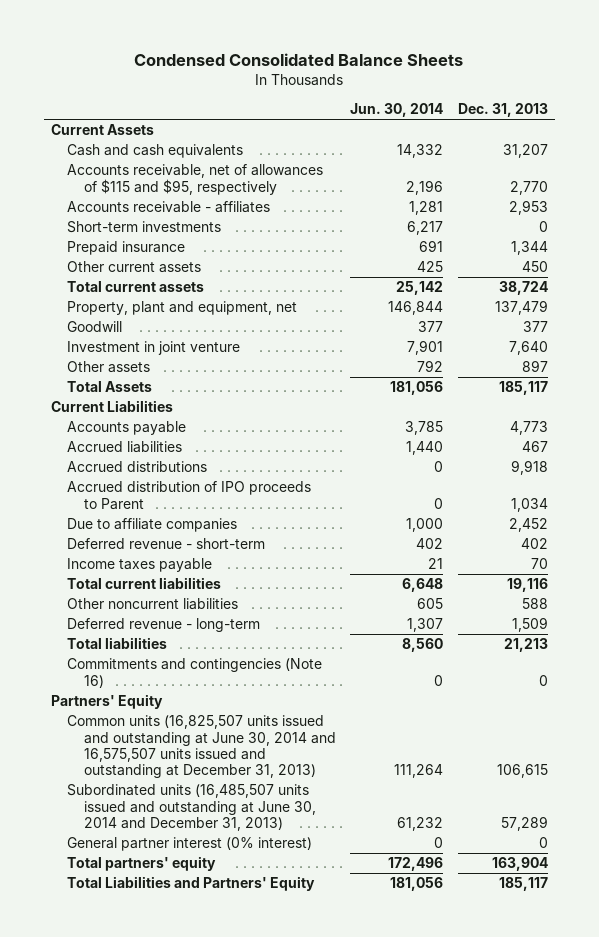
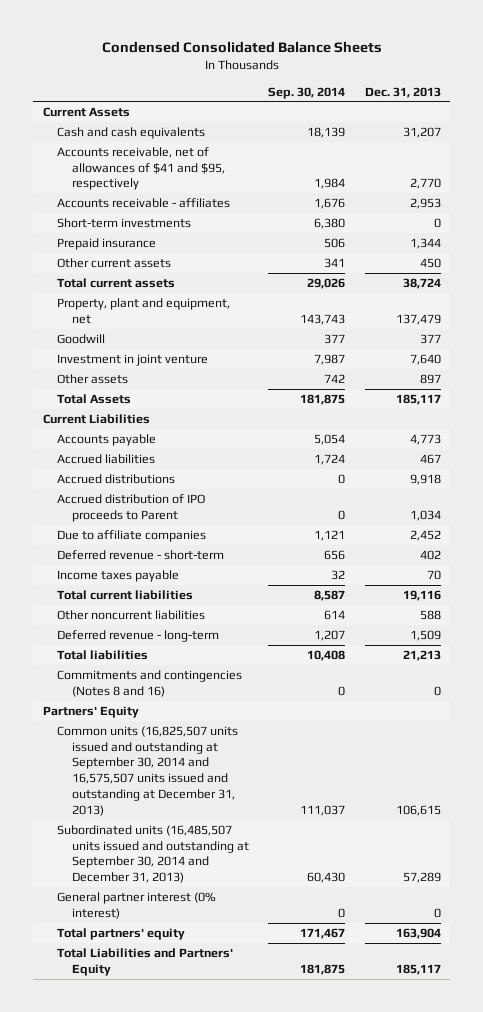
[350,103,444,118] Jun. 30, 2014 -> none
none -> [268,86,346,99] Sep. 30, 2014
[67,164,324,195] Accounts receivable, net of allowances of $115 and $95, respectively -> [57,146,225,191] Accounts receivable, net of allowances of $41 and $95, respectively
[67,658,323,688] Commitments and contingencies (Note 16) -> [57,669,243,697] Commitments and contingencies (Notes 8 and 16)
[67,715,337,779] Common units (16,825,507 units issued and outstanding at June 30, 2014 and 16,575,507 units issued and outstanding at December 31, 2013) -> [57,725,239,816] Common units (16,825,507 units issued and outstanding at September 30, 2014 and 16,575,507 units issued and outstanding at December 31, 2013)
[67,784,317,832] Subordinated units (16,485,507 units issued and outstanding at June 30, 2014 and December 31, 2013) -> [57,824,249,884] Subordinated units (16,485,507 units issued and outstanding at September 30, 2014 and December 31, 2013)

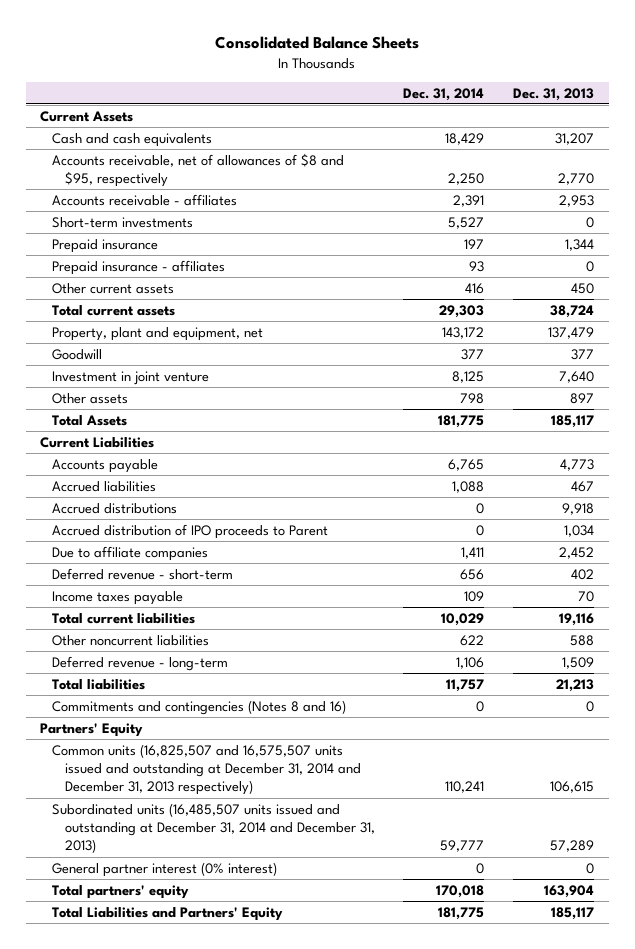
[101,41,382,54] Condensed Consolidated Balance Sheets -> [215,36,420,50] Consolidated Balance Sheets
[268,86,346,99] Sep. 30, 2014 -> none
none -> [403,87,485,101] Dec. 31, 2014
[57,146,225,191] Accounts receivable, net of allowances of $41 and $95, respectively -> [52,152,345,188] Accounts receivable, net of allowances of $8 and $95, respectively
none -> [52,259,226,275] Prepaid insurance - affiliates
[57,725,239,816] Common units (16,825,507 units issued and outstanding at September 30, 2014 and 16,575,507 units issued and outstanding at December 31, 2013) -> [52,743,361,796] Common units (16,825,507 and 16,575,507 units issued and outstanding at December 31, 2014 and December 31, 2013 respectively)
[57,824,249,884] Subordinated units (16,485,507 units issued and outstanding at September 30, 2014 and December 31, 2013) -> [52,802,375,854] Subordinated units (16,485,507 units issued and outstanding at December 31, 2014 and December 31, 2013)

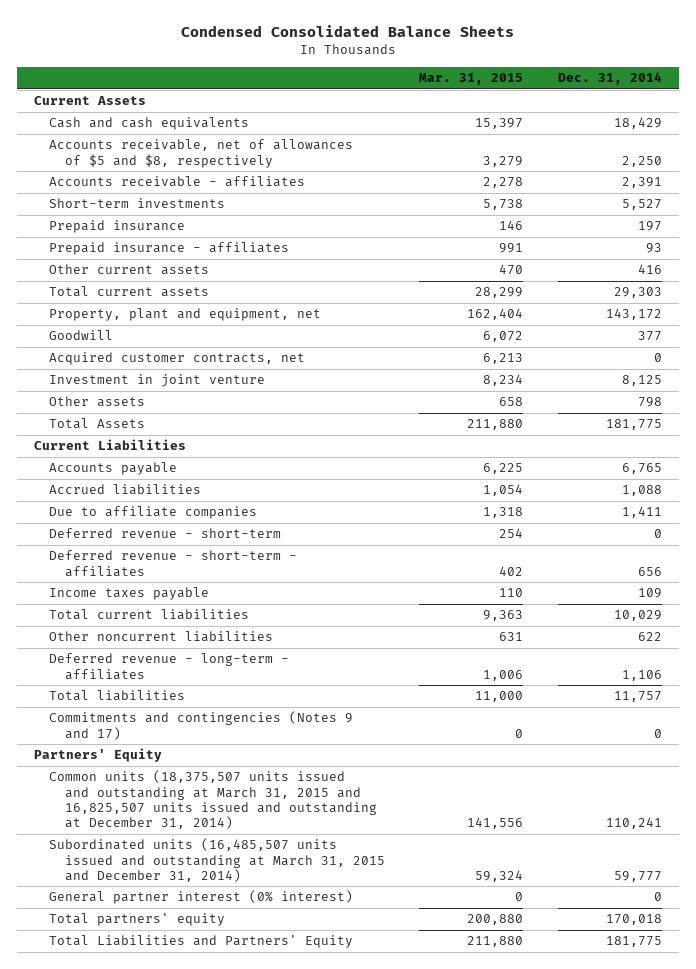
[215,36,420,50] Consolidated Balance Sheets -> [180,24,514,37] Condensed Consolidated Balance Sheets
[513,87,595,101] Dec. 31, 2013 -> none
none -> [419,73,524,86] Mar. 31, 2015
[52,152,345,188] Accounts receivable, net of allowances of $8 and $95, respectively -> [49,139,354,168] Accounts receivable, net of allowances of $5 and $8, respectively
none -> [49,352,306,366] Acquired customer contracts, net
[52,502,178,514] Accrued distributions -> none
[52,523,329,539] Accrued distribution of IPO proceeds to Parent -> none
[460,568,485,580] 656 -> [653,529,662,539] 0
none -> [49,550,298,577] Deferred revenue - short-term - affiliates
[52,655,229,671] Deferred revenue - long-term -> [49,653,290,680] Deferred revenue - long-term - affiliates
[52,699,347,715] Commitments and contingencies (Notes 8 and 16) -> [49,711,354,740] Commitments and contingencies (Notes 9 and 17)
[52,743,361,796] Common units (16,825,507 and 16,575,507 units issued and outstanding at December 31, 2014 and December 31, 2013 respectively) -> [49,770,377,830] Common units (18,375,507 units issued and outstanding at March 31, 2015 and 16,825,507 units issued and outstanding at December 31, 2014)
[52,802,375,854] Subordinated units (16,485,507 units issued and outstanding at December 31, 2014 and December 31, 2013) -> [49,838,385,882] Subordinated units (16,485,507 units issued and outstanding at March 31, 2015 and December 31, 2014)

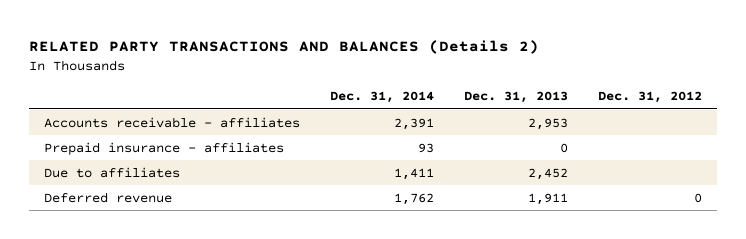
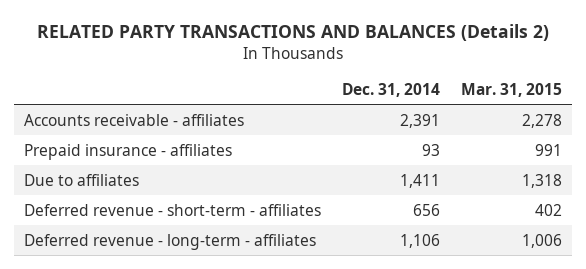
[464,91,569,104] Dec. 31, 2013 -> none
[598,91,703,104] Dec. 31, 2012 -> none
none -> [460,82,562,97] Mar. 31, 2015
[43,191,172,203] Deferred revenue -> none
none -> [24,203,322,216] Deferred revenue - short-term - affiliates
none -> [24,233,317,250] Deferred revenue - long-term - affiliates

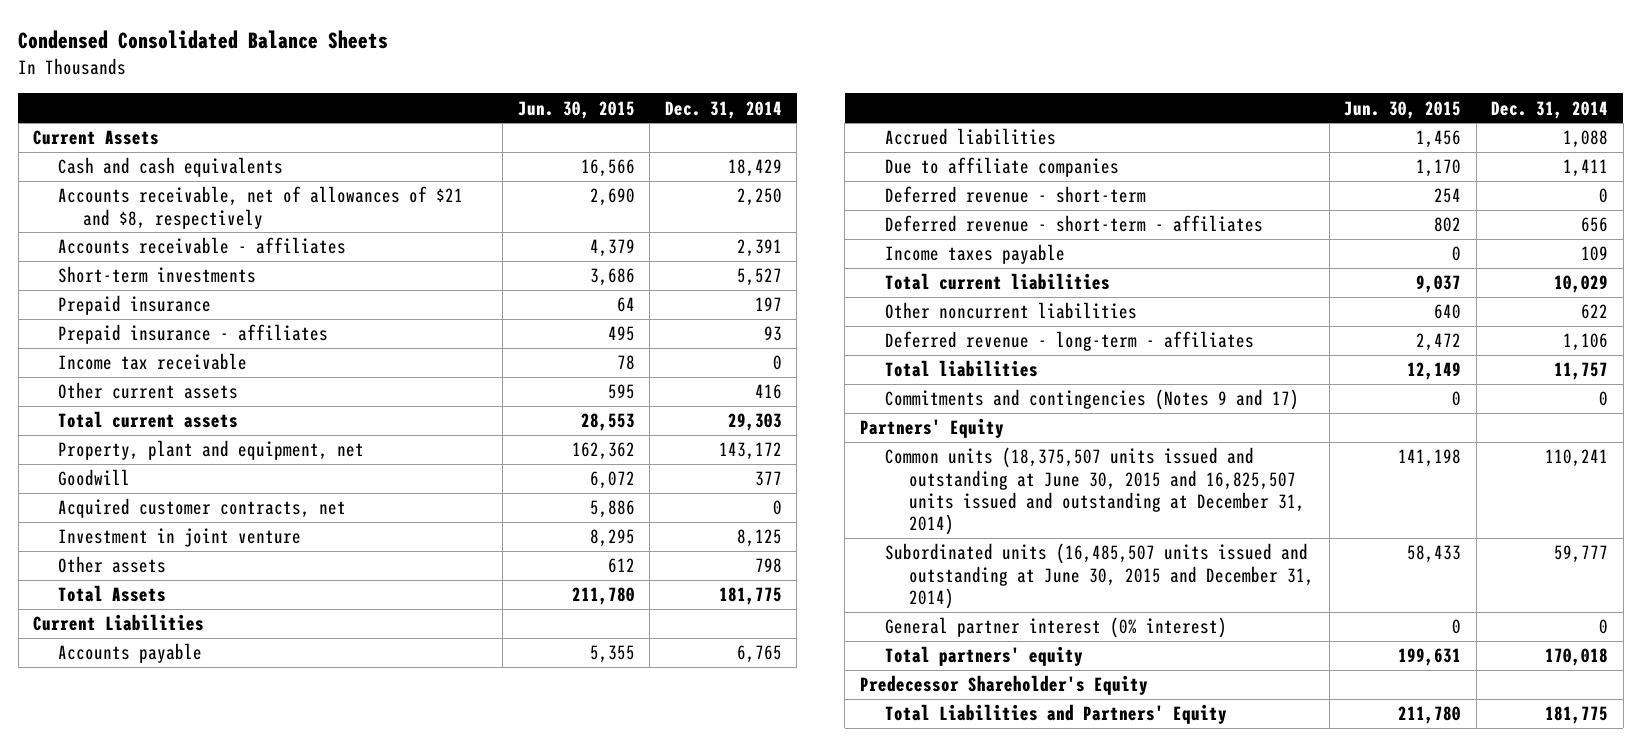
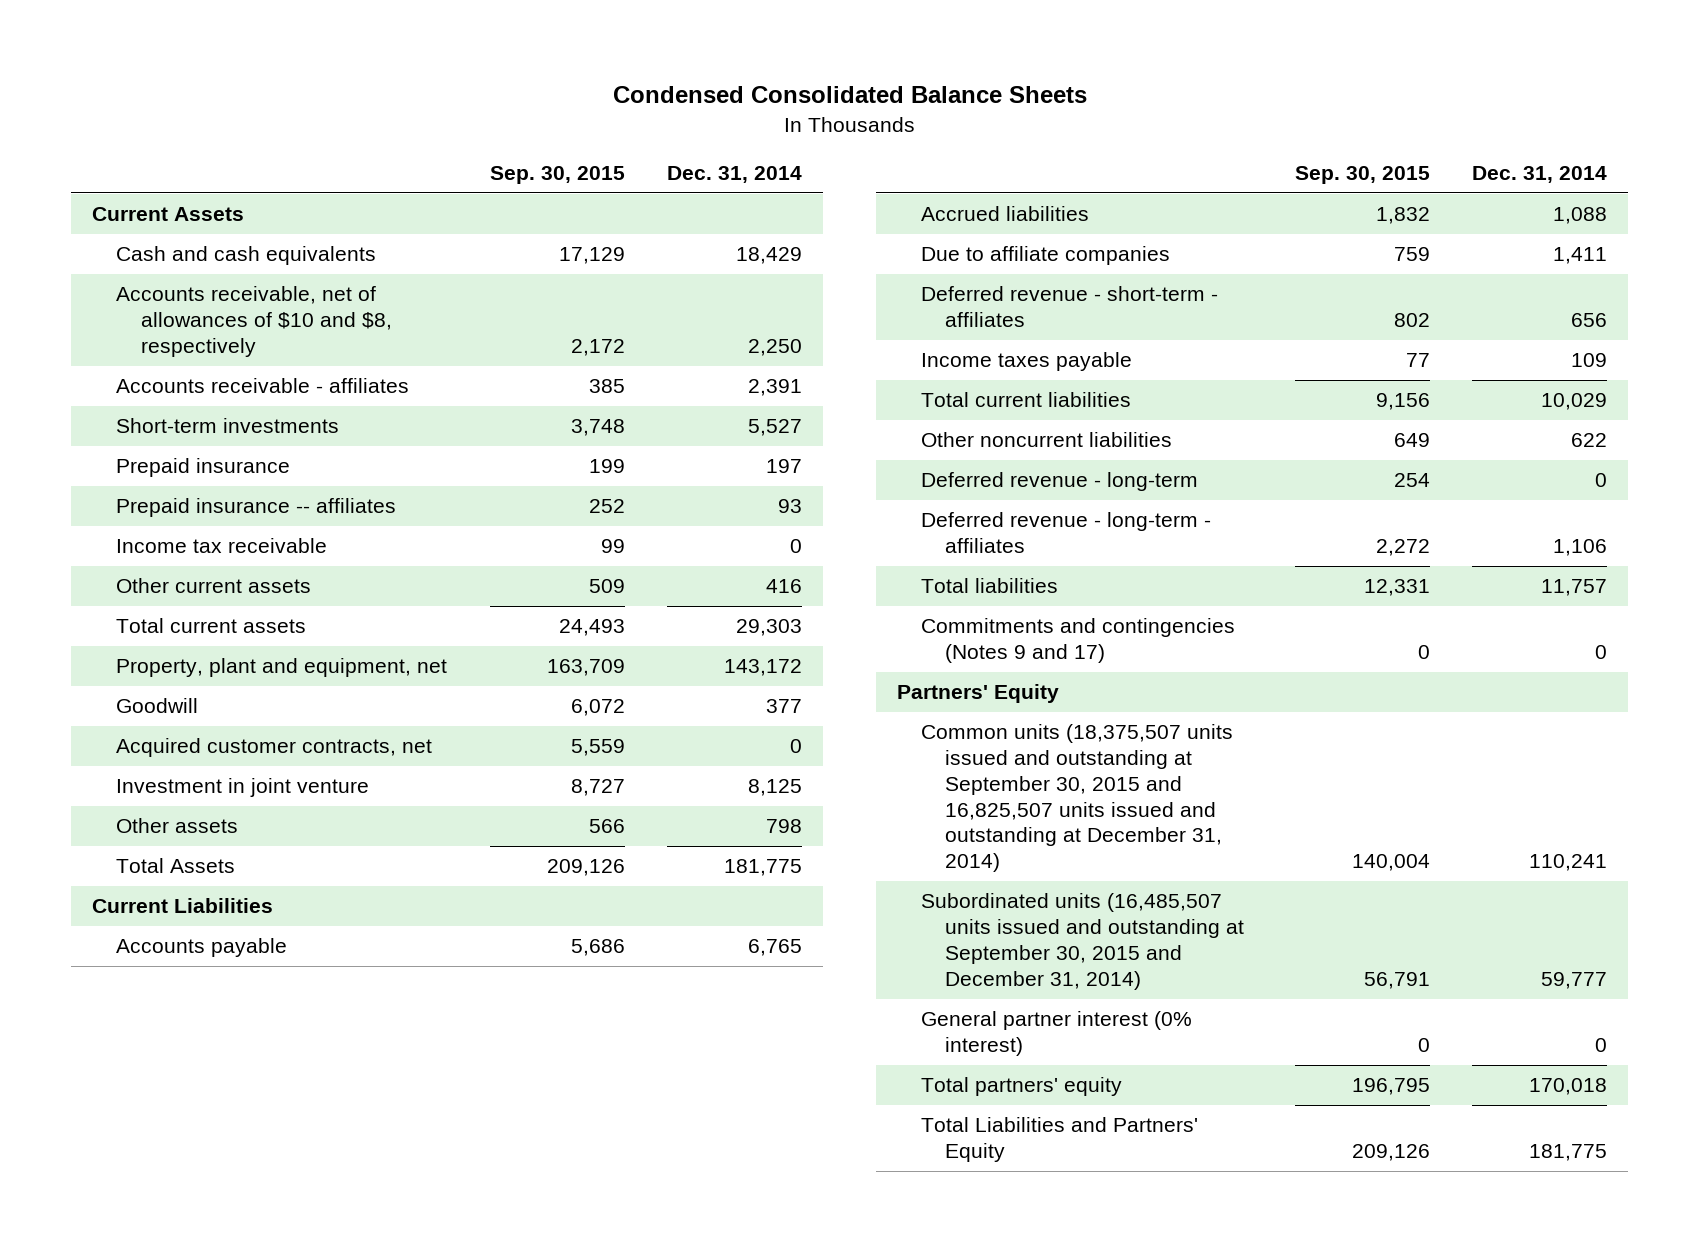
[517,100,635,119] Jun. 30, 2015 -> none
none -> [489,165,625,184] Sep. 30, 2015
[58,186,464,229] Accounts receivable, net of allowances of $21 and $8, respectively -> [116,286,392,357] Accounts receivable, net of allowances of $10 and $8, respectively
[58,324,329,345] Prepaid insurance - affiliates -> [116,498,397,518] Prepaid insurance -- affiliates
[884,186,1146,204] Deferred revenue - short-term -> none
none -> [921,472,1199,492] Deferred revenue - long-term
[884,447,1306,536] Common units (18,375,507 units issued and outstanding at June 30, 2015 and 16,825,507 units issued and outstanding at December 31, 2014) -> [921,724,1234,873] Common units (18,375,507 units issued and outstanding at September 30, 2015 and 16,825,507 units issued and outstanding at December 31, 2014)
[884,543,1315,609] Subordinated units (16,485,507 units issued and outstanding at June 30, 2015 and December 31, 2014) -> [921,893,1245,990] Subordinated units (16,485,507 units issued and outstanding at September 30, 2015 and December 31, 2014)
[859,675,1148,696] Predecessor Shareholder's Equity -> none

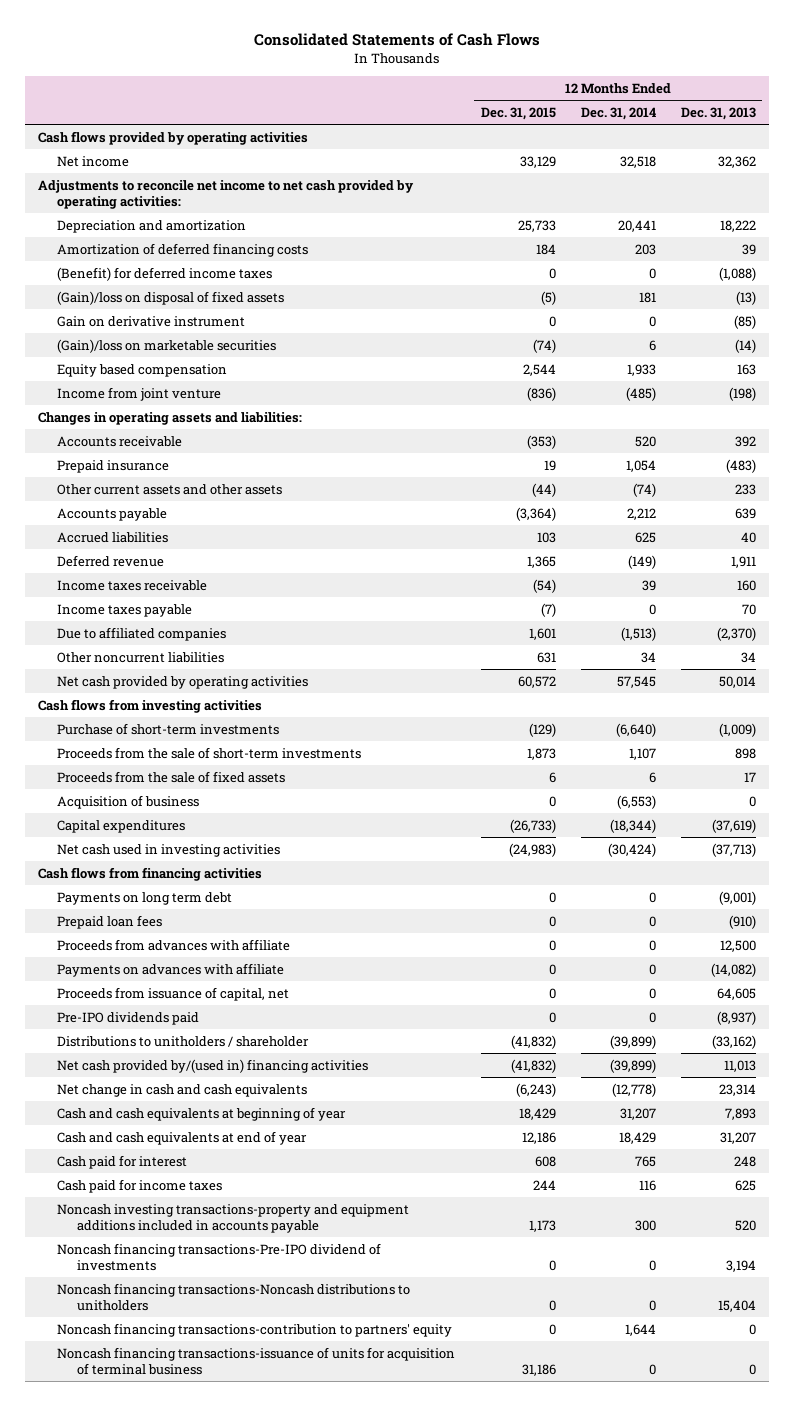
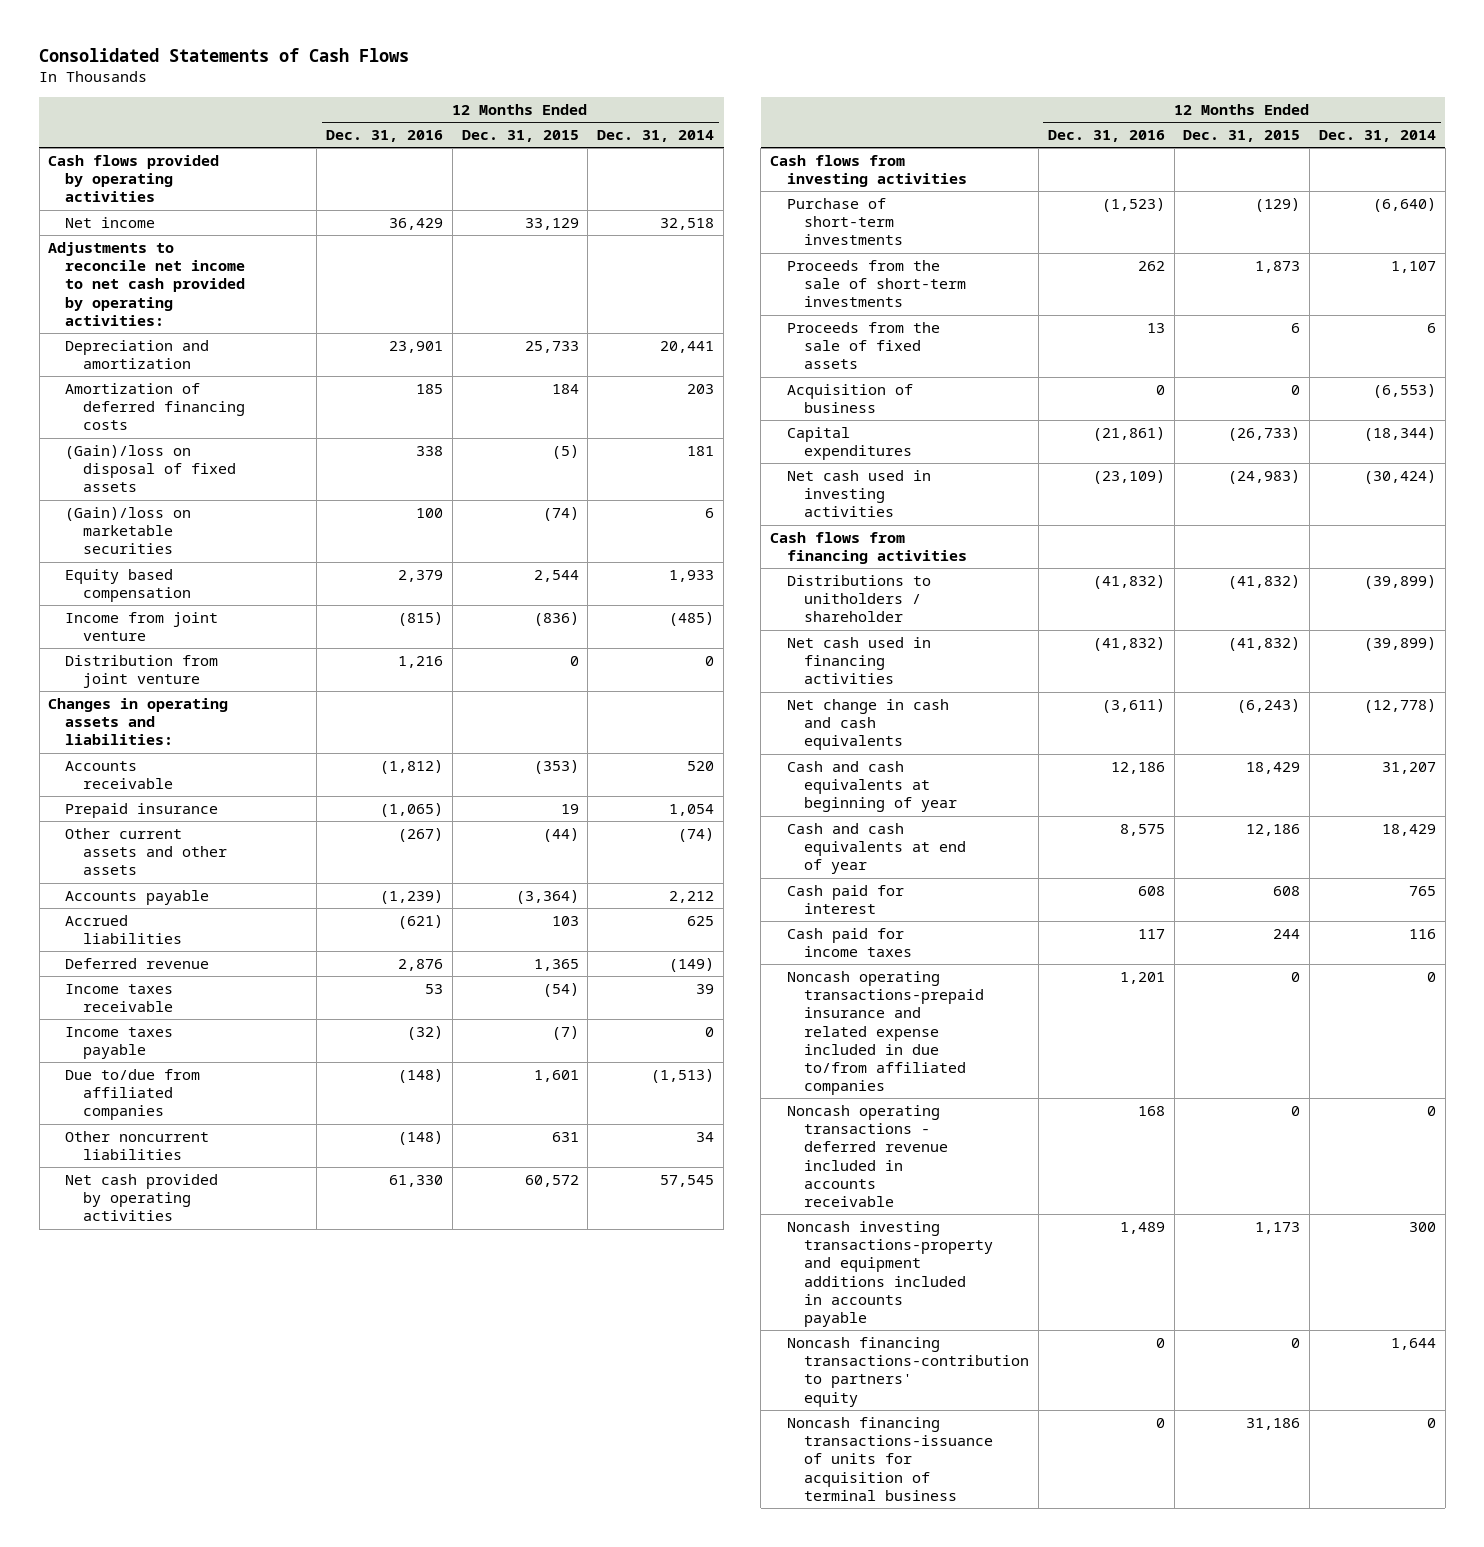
[680,107,756,121] Dec. 31, 2013 -> none
none -> [326,130,444,143] Dec. 31, 2016
[57,266,273,281] (Benefit) for deferred income taxes -> none
[57,315,246,327] Gain on derivative instrument -> none
none -> [65,654,219,689] Distribution from joint venture
[57,626,227,641] Due to affiliated companies -> [65,1068,201,1121] Due to/due from affiliated companies
[57,891,233,905] Payments on long term debt -> none
[57,914,163,929] Prepaid loan fees -> none
[57,938,291,951] Proceeds from advances with affiliate -> none
[57,962,285,977] Payments on advances with affiliate -> none
[57,986,290,1001] Proceeds from issuance of capital, net -> none
[57,1011,200,1025] Pre-IPO dividends paid -> none
[57,1058,369,1073] Net cash provided by/(used in) financing activities -> [787,636,932,685] Net cash used in financing activities
none -> [787,970,985,1096] Noncash operating transactions-prepaid insurance and related expense included in due to/from affiliated companies
none -> [787,1104,949,1208] Noncash operating transactions - deferred revenue included in accounts receivable
[57,1242,382,1271] Noncash financing transactions-Pre-IPO dividend of investments -> none
[57,1282,411,1311] Noncash financing transactions-Noncash distributions to unitholders -> none

